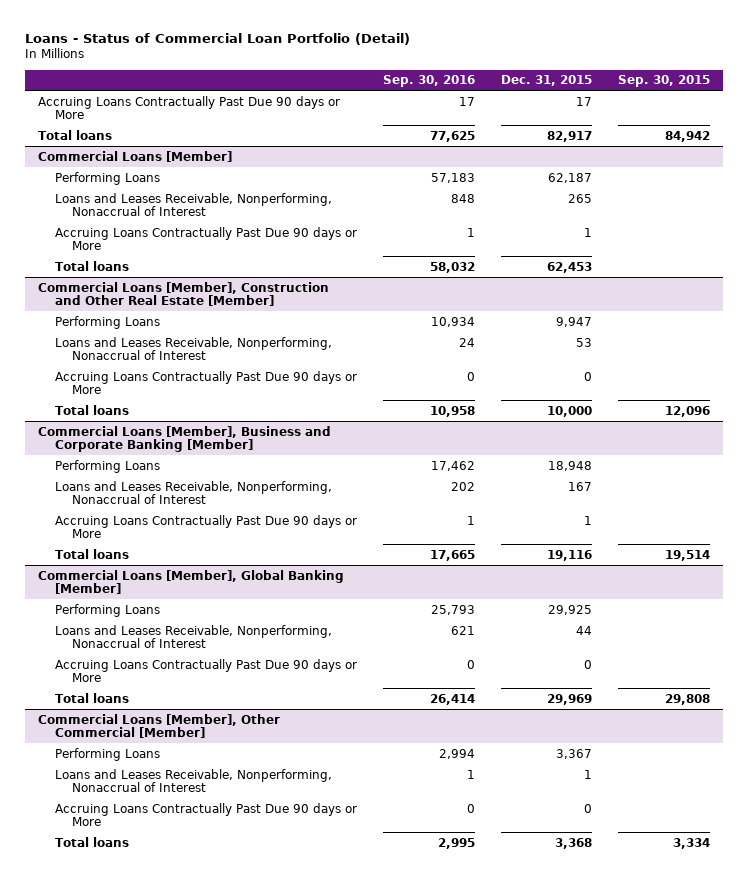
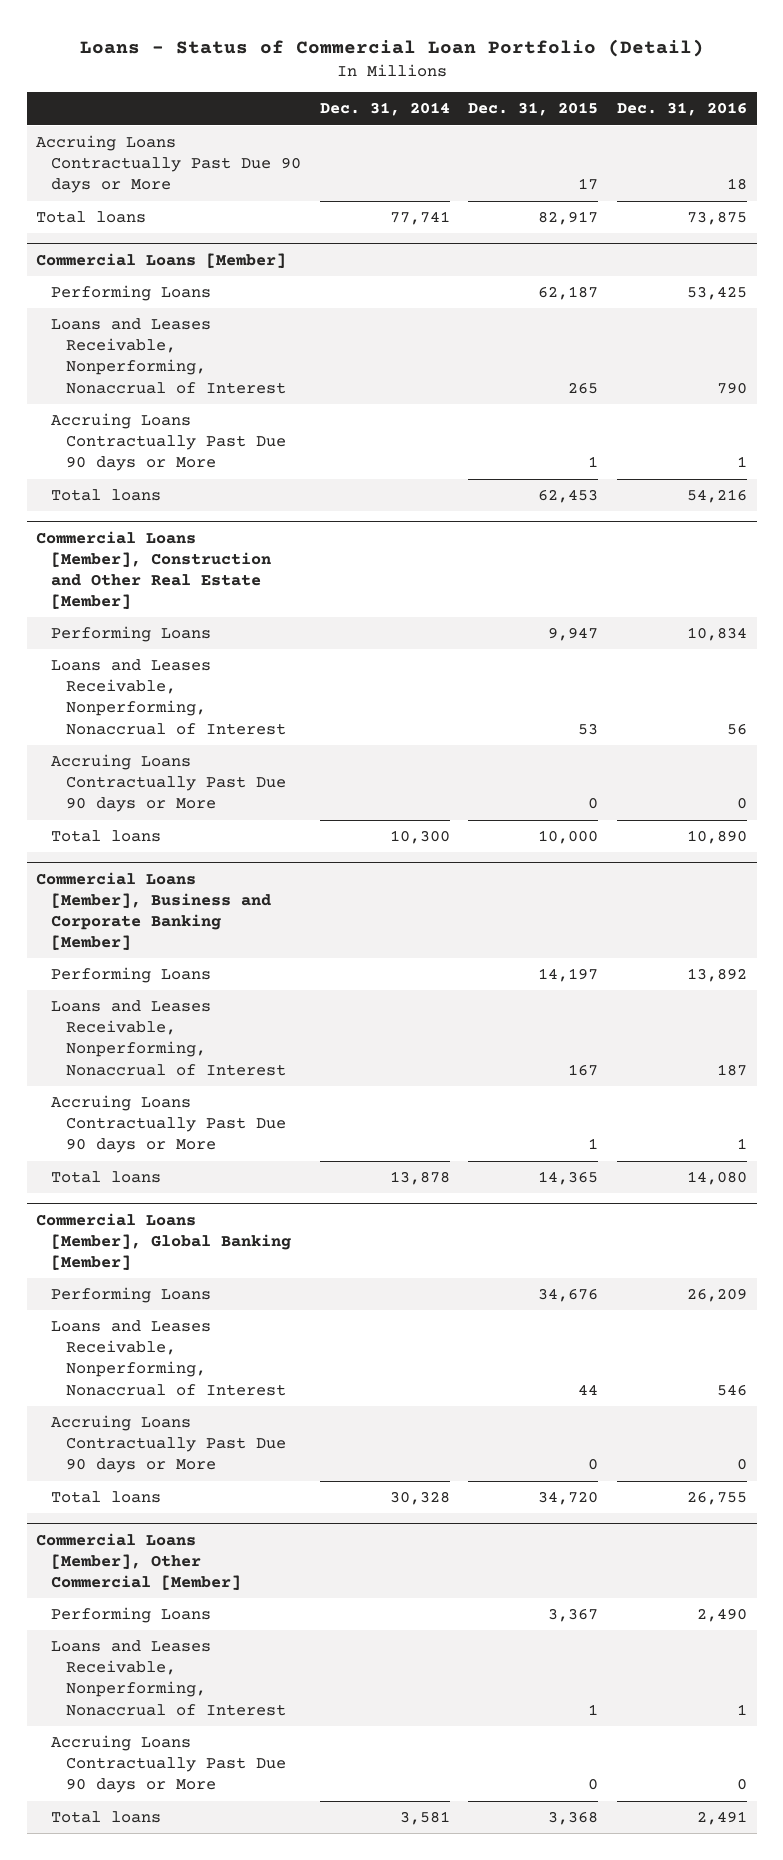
[382,75,475,88] Sep. 30, 2016 -> none
[617,75,710,88] Sep. 30, 2015 -> none
none -> [319,102,450,117] Dec. 31, 2014
none -> [617,102,748,117] Dec. 31, 2016
[547,460,592,471] 18,948 -> [538,968,599,983] 14,197
[546,549,592,561] 19,116 -> [538,1171,599,1186] 14,365
[547,604,592,615] 29,925 -> [538,1288,599,1303] 34,676
[546,693,592,705] 29,969 -> [538,1491,599,1506] 34,720

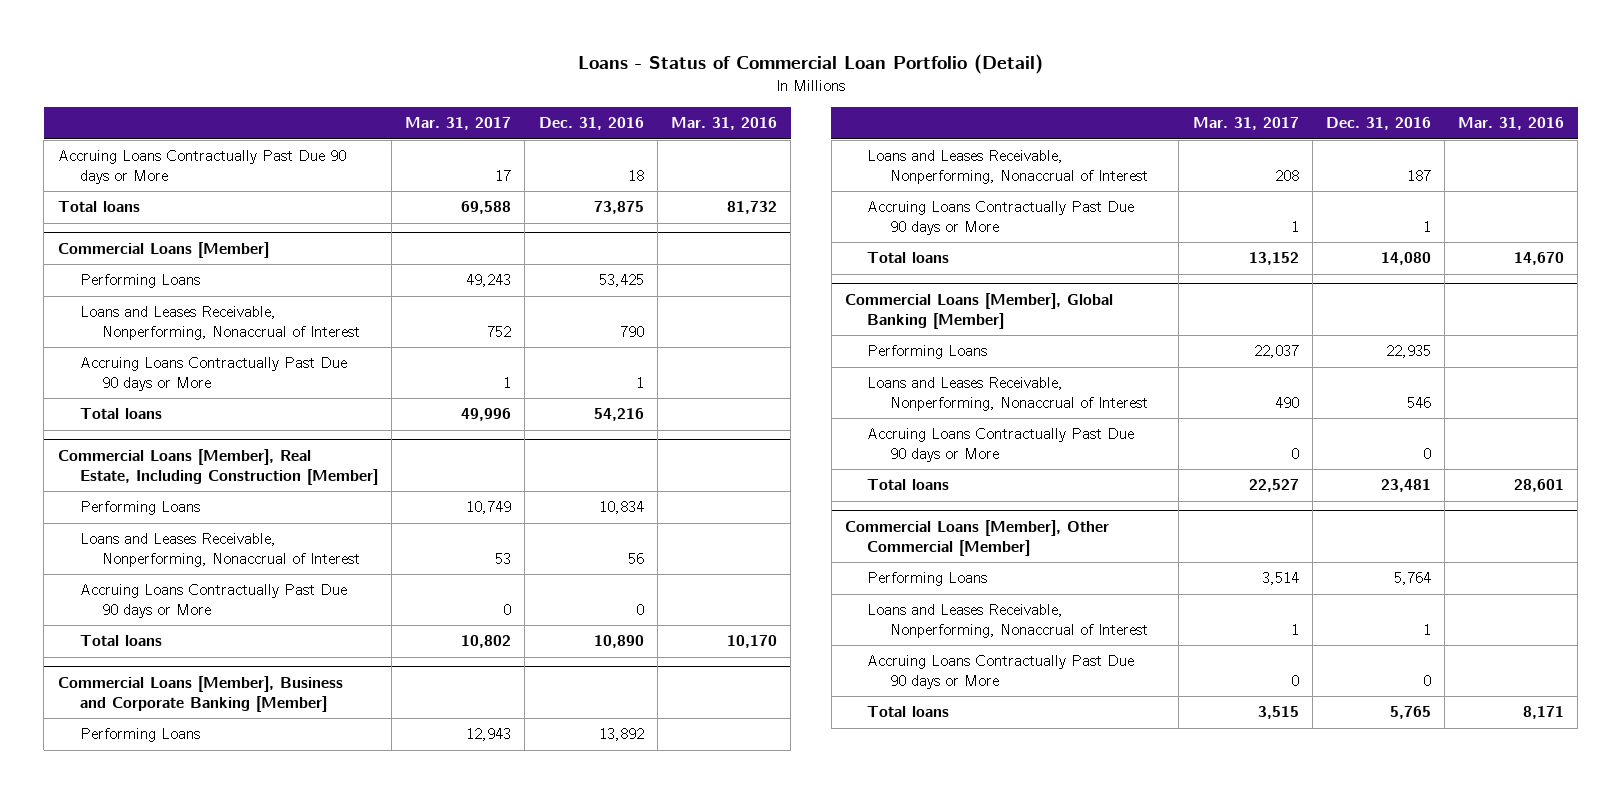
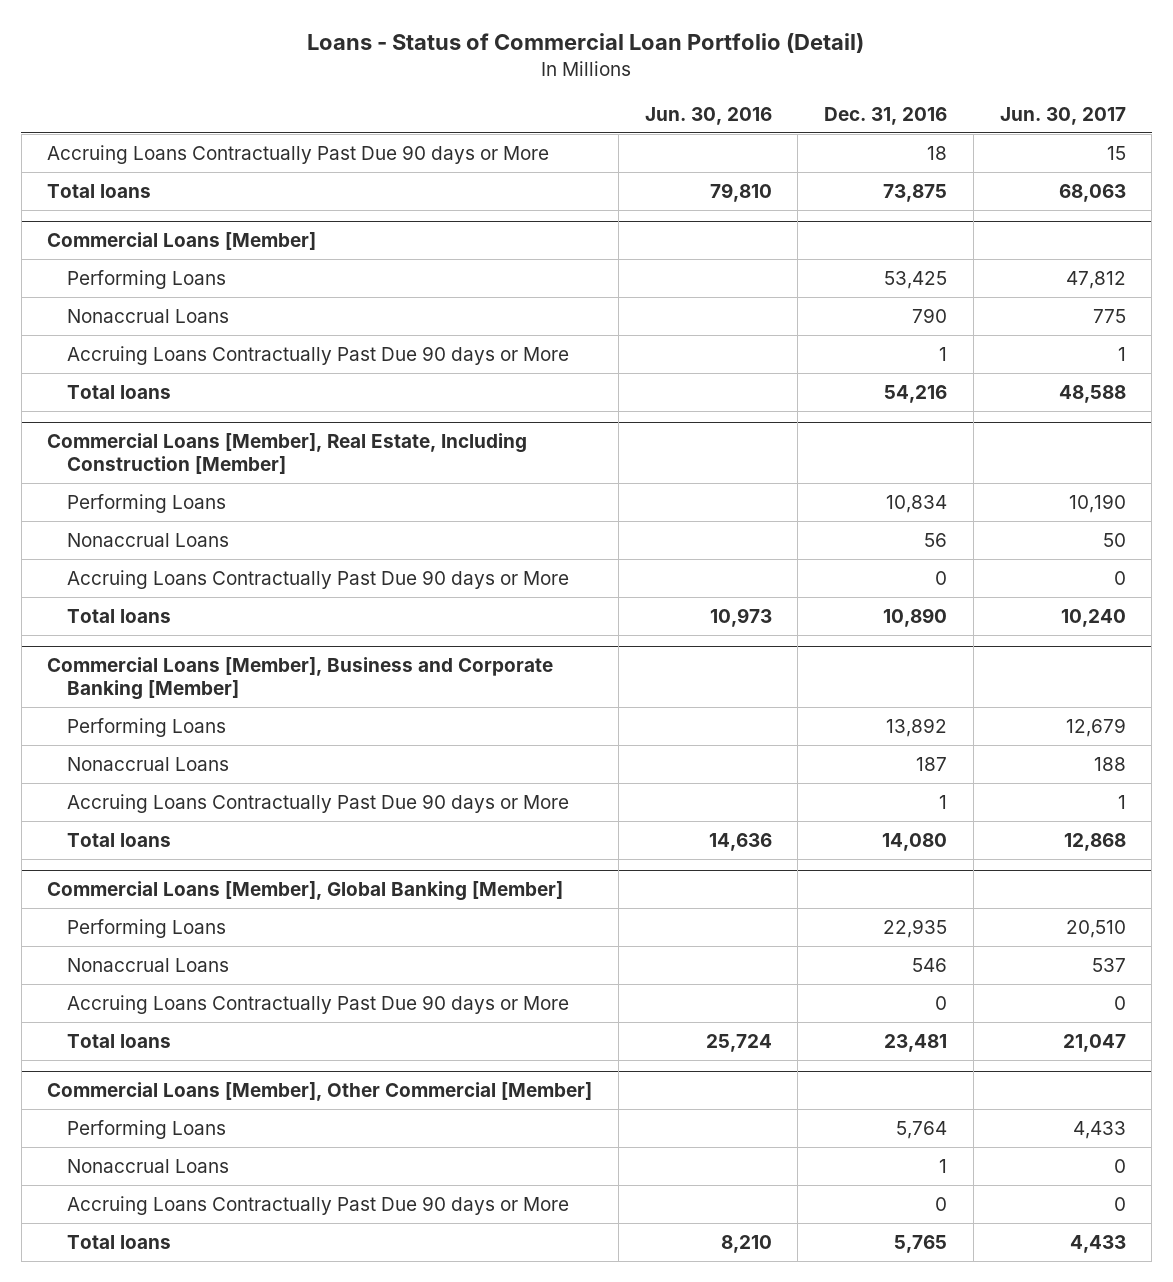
[405,117,512,131] Mar. 31, 2017 -> none
[671,117,778,131] Mar. 31, 2016 -> none
none -> [644,106,772,125] Jun. 30, 2016
none -> [999,106,1126,125] Jun. 30, 2017
[79,306,361,340] Loans and Leases Receivable, Nonperforming, Nonaccrual of Interest -> [67,308,230,323] Nonaccrual Loans
[79,533,361,567] Loans and Leases Receivable, Nonperforming, Nonaccrual of Interest -> [67,532,230,547] Nonaccrual Loans
[867,150,1148,184] Loans and Leases Receivable, Nonperforming, Nonaccrual of Interest -> [67,756,230,771] Nonaccrual Loans
[867,377,1148,411] Loans and Leases Receivable, Nonperforming, Nonaccrual of Interest -> [67,957,230,972] Nonaccrual Loans
[867,604,1148,638] Loans and Leases Receivable, Nonperforming, Nonaccrual of Interest -> [67,1158,230,1173] Nonaccrual Loans

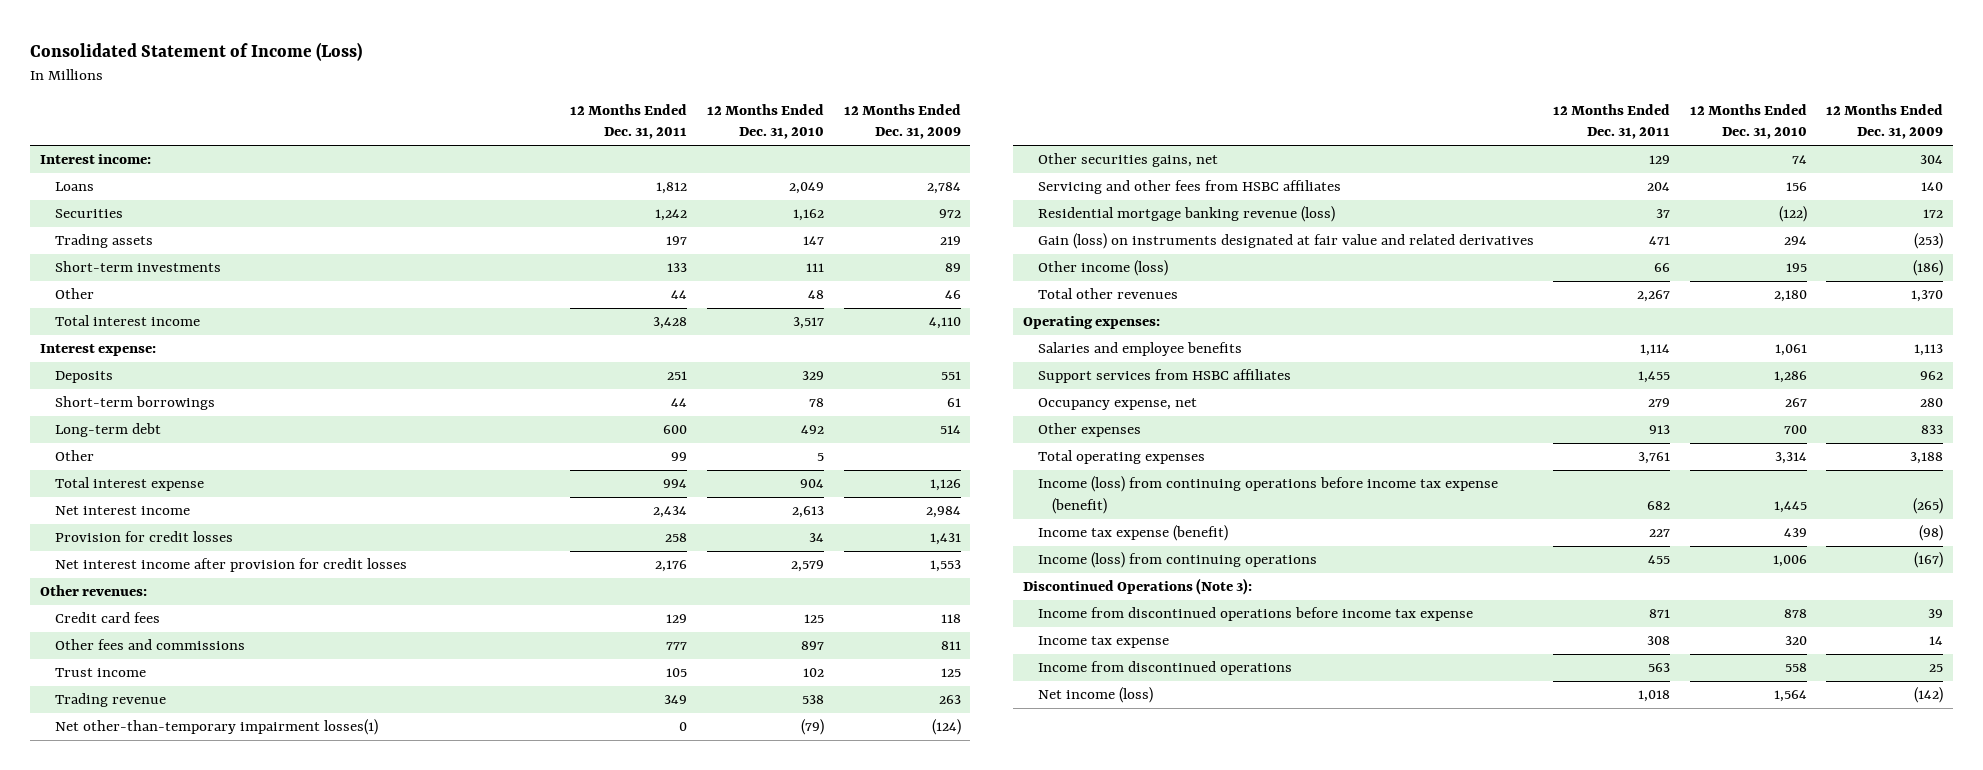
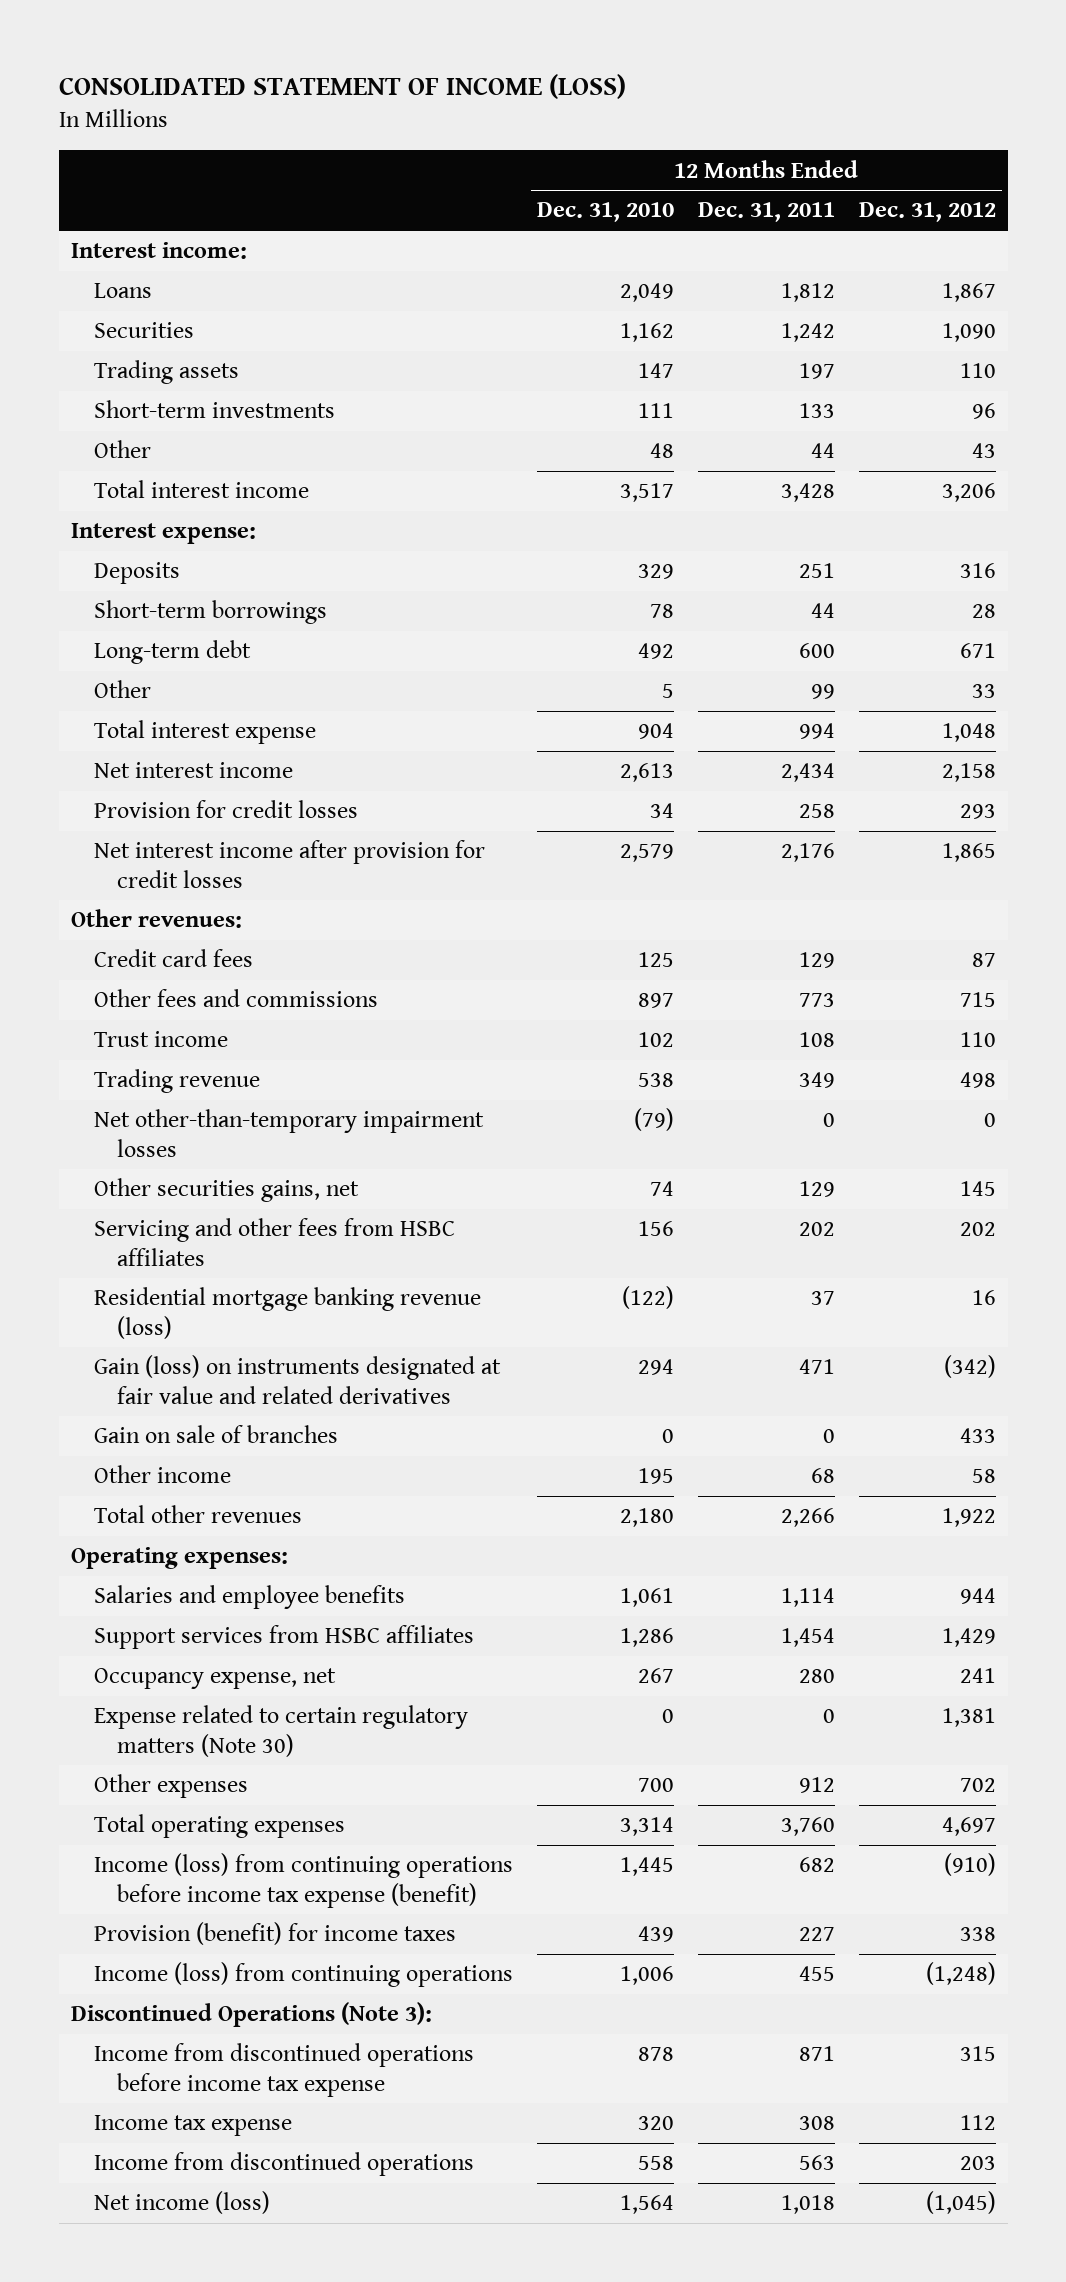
[30,41,363,61] Consolidated Statement of Income (Loss) -> [58,74,626,100] CONSOLIDATED STATEMENT OF INCOME (LOSS)
[843,103,961,140] 12 Months Ended Dec. 31, 2009 -> none
none -> [858,202,996,223] Dec. 31, 2012
[666,642,688,651] 777 -> [798,993,835,1008] 773
[666,668,688,678] 105 -> [798,1032,835,1048] 108
[54,719,378,736] Net other-than-temporary impairment losses(1) -> [93,1109,484,1157] Net other-than-temporary impairment losses
[1647,182,1671,192] 204 -> [798,1222,835,1237] 202
none -> [93,1425,338,1444] Gain on sale of branches
[1037,260,1168,277] Other income (loss) -> [93,1465,231,1484] Other income
[1654,263,1671,273] 66 -> [810,1468,835,1484] 68
[1637,290,1671,303] 2,267 -> [780,1508,835,1528] 2,266
[1638,371,1671,384] 1,455 -> [780,1628,835,1648] 1,454
[1648,398,1671,408] 279 -> [798,1669,835,1684] 280
none -> [93,1705,468,1757] Expense related to certain regulatory matters (Note 30)
[1649,425,1671,435] 913 -> [798,1777,835,1794] 912
[1638,452,1671,465] 3,761 -> [780,1817,835,1837] 3,760
[1037,525,1228,542] Income tax expense (benefit) -> [93,1922,456,1946] Provision (benefit) for income taxes

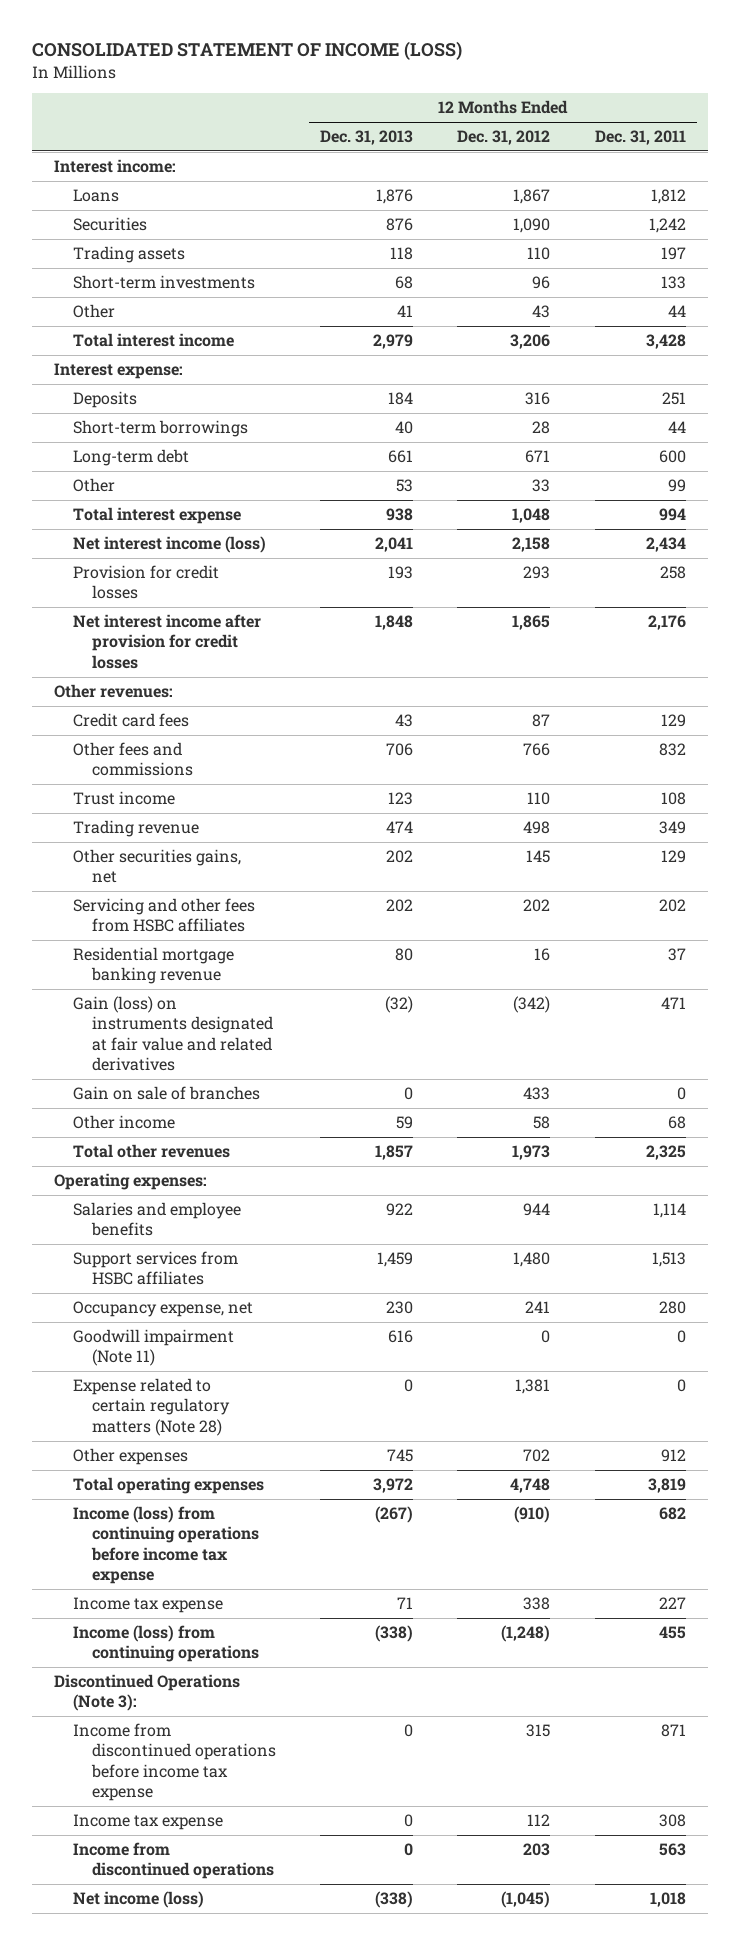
[536,202,674,223] Dec. 31, 2010 -> none
none -> [320,130,414,146] Dec. 31, 2013
[93,762,293,779] Net interest income -> [73,536,267,554] Net interest income (loss)
[798,993,835,1008] 773 -> [658,743,686,757] 832
[959,992,996,1008] 715 -> [523,743,551,757] 766
[93,1109,484,1157] Net other-than-temporary impairment losses -> none
[93,1287,481,1339] Residential mortgage banking revenue (loss) -> [73,947,235,985] Residential mortgage banking revenue
[780,1508,835,1528] 2,266 -> [645,1145,686,1161] 2,325
[941,1508,996,1528] 1,922 -> [512,1145,551,1161] 1,973
[780,1628,835,1648] 1,454 -> [651,1252,686,1268] 1,513
[941,1628,996,1648] 1,429 -> [513,1252,551,1268] 1,480
none -> [73,1329,235,1367] Goodwill impairment (Note 11)
[93,1705,468,1757] Expense related to certain regulatory matters (Note 30) -> [73,1378,231,1436] Expense related to certain regulatory matters (Note 28)
[780,1817,835,1837] 3,760 -> [647,1478,686,1494] 3,819
[941,1817,996,1837] 4,697 -> [510,1478,551,1494] 4,748
[93,1853,513,1908] Income (loss) from continuing operations before income tax expense (benefit) -> [73,1506,260,1585] Income (loss) from continuing operations before income tax expense
[93,1922,456,1946] Provision (benefit) for income taxes -> [73,1597,224,1614] Income tax expense

